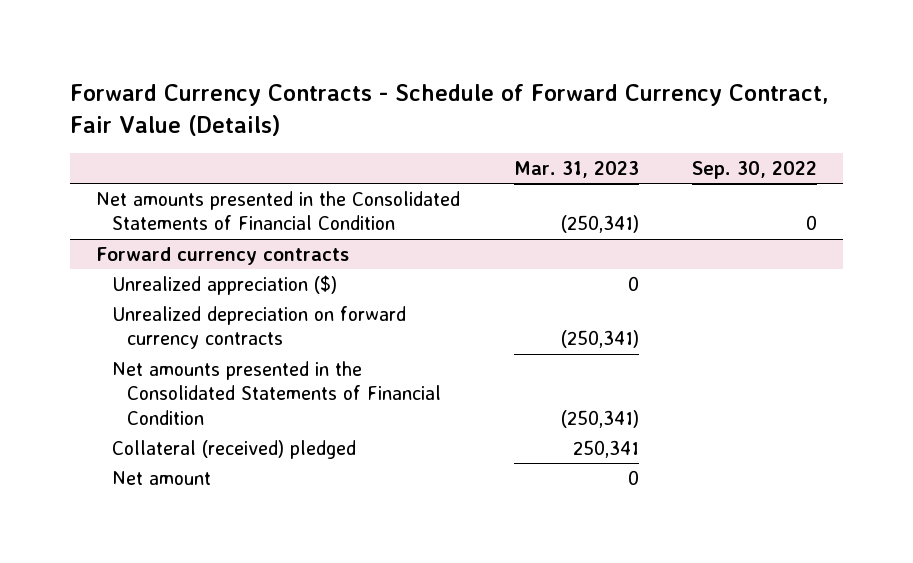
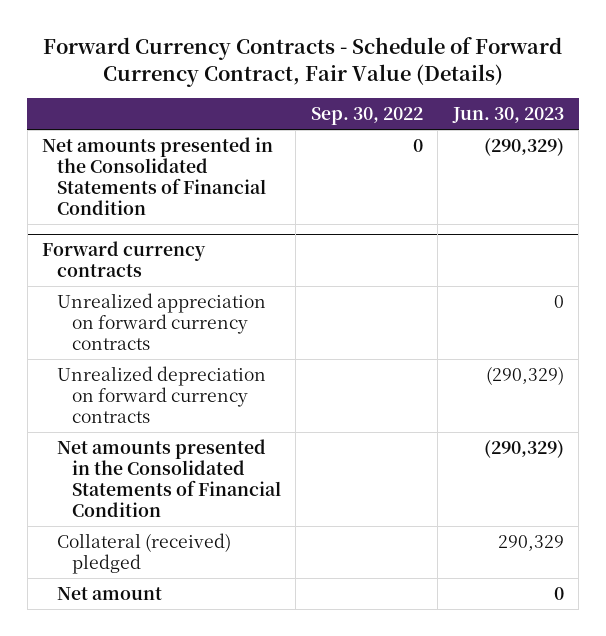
[513,160,639,178] Mar. 31, 2023 -> none
none -> [451,107,564,124] Jun. 30, 2023
[111,275,337,296] Unrealized appreciation ($) -> [57,292,267,351] Unrealized appreciation on forward currency contracts

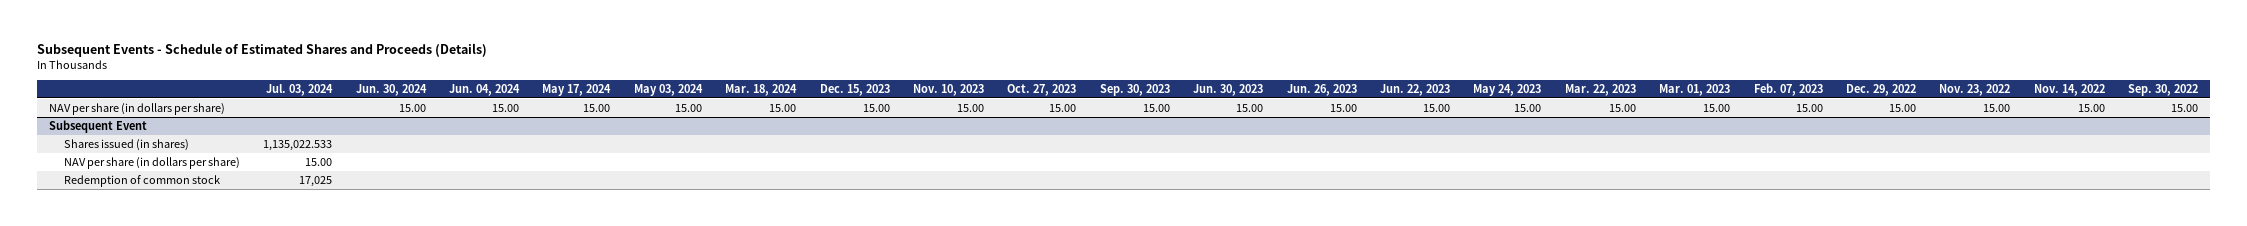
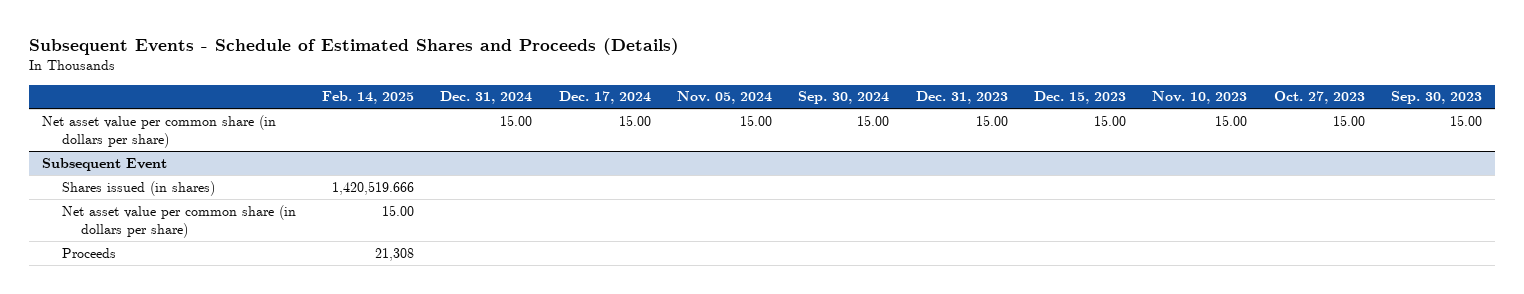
[266,83,334,96] Jul. 03, 2024 -> none
[355,83,427,96] Jun. 30, 2024 -> none
[449,83,521,96] Jun. 04, 2024 -> none
[542,83,612,96] May 17, 2024 -> none
[633,83,703,96] May 03, 2024 -> none
[725,83,798,96] Mar. 18, 2024 -> none
[1193,83,1264,96] Jun. 30, 2023 -> none
[1286,83,1357,96] Jun. 26, 2023 -> none
[1379,83,1450,96] Jun. 22, 2023 -> none
[1473,83,1542,96] May 24, 2023 -> none
[1564,83,1636,96] Mar. 22, 2023 -> none
[1659,83,1731,96] Mar. 01, 2023 -> none
[1753,82,1823,96] Feb. 07, 2023 -> none
[1845,83,1916,96] Dec. 29, 2022 -> none
[1939,83,2011,96] Nov. 23, 2022 -> none
[2033,83,2105,96] Nov. 14, 2022 -> none
[2128,83,2199,96] Sep. 30, 2022 -> none
none -> [322,91,415,105] Feb. 14, 2025
none -> [440,91,533,105] Dec. 31, 2024
none -> [558,91,651,105] Dec. 17, 2024
none -> [677,91,773,105] Nov. 05, 2024
none -> [798,91,890,105] Sep. 30, 2024
none -> [915,91,1008,105] Dec. 31, 2023
[48,102,225,115] NAV per share (in dollars per share) -> [42,114,277,148] Net asset value per common share (in dollars per share)
[63,156,240,169] NAV per share (in dollars per share) -> [61,204,296,238] Net asset value per common share (in dollars per share)
[63,174,220,187] Redemption of common stock -> [61,247,116,258] Proceeds

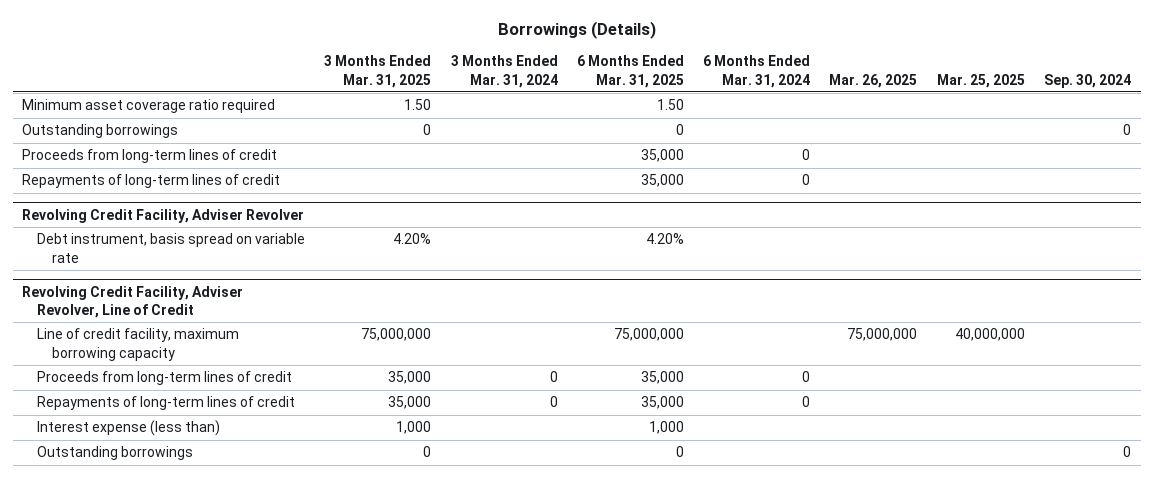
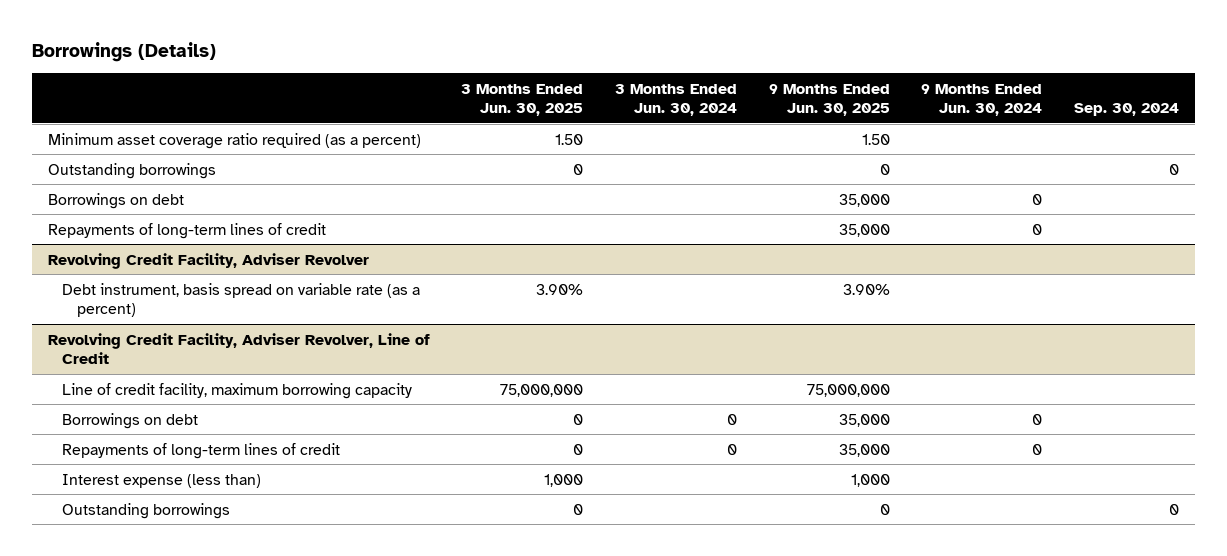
[324,55,432,88] 3 Months Ended Mar. 31, 2025 -> none
[450,55,558,88] 3 Months Ended Mar. 31, 2024 -> none
[576,55,684,88] 6 Months Ended Mar. 31, 2025 -> none
[703,55,811,88] 6 Months Ended Mar. 31, 2024 -> none
[829,73,918,88] Mar. 26, 2025 -> none
[936,73,1025,88] Mar. 25, 2025 -> none
none -> [461,83,584,117] 3 Months Ended Jun. 30, 2025
none -> [614,83,737,117] 3 Months Ended Jun. 30, 2024
none -> [768,83,890,117] 9 Months Ended Jun. 30, 2025
none -> [921,83,1043,117] 9 Months Ended Jun. 30, 2024
[22,99,276,114] Minimum asset coverage ratio required -> [47,132,421,149] Minimum asset coverage ratio required (as a percent)
[22,149,278,164] Proceeds from long-term lines of credit -> [47,192,184,209] Borrowings on debt
[37,233,306,263] Debt instrument, basis spread on variable rate -> [62,282,421,318] Debt instrument, basis spread on variable rate (as a percent)
[37,371,293,386] Proceeds from long-term lines of credit -> [62,412,199,429] Borrowings on debt

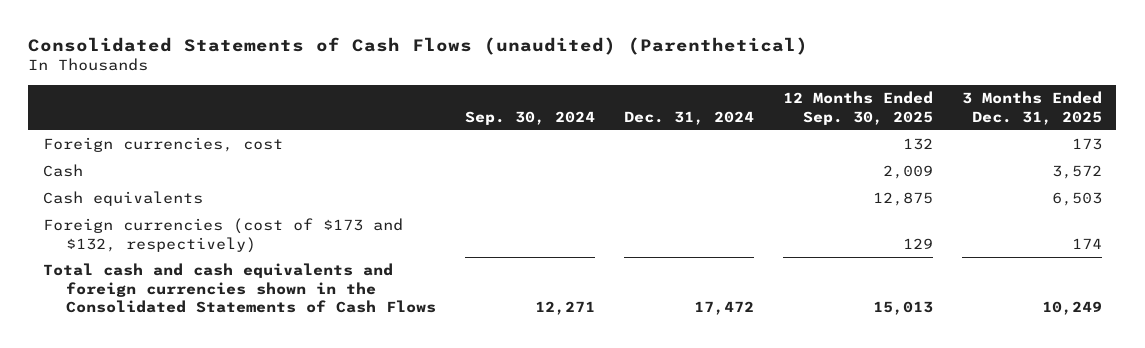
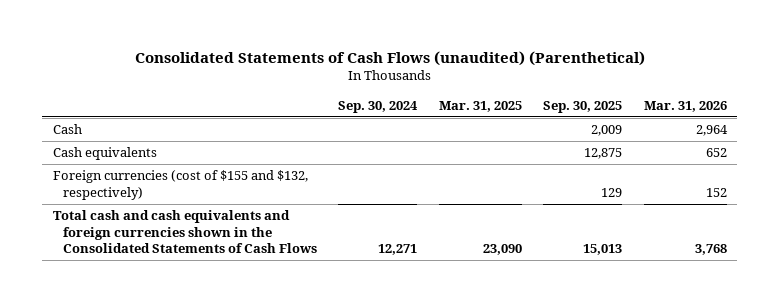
[623,110,754,125] Dec. 31, 2024 -> none
[782,91,933,125] 12 Months Ended Sep. 30, 2025 -> none
[961,91,1102,125] 3 Months Ended Dec. 31, 2025 -> none
none -> [438,100,522,112] Mar. 31, 2025
none -> [543,100,623,113] Sep. 30, 2025
none -> [643,100,727,112] Mar. 31, 2026
[42,137,283,153] Foreign currencies, cost -> none
[42,218,403,253] Foreign currencies (cost of $173 and $132, respectively) -> [52,170,308,200] Foreign currencies (cost of $155 and $132, respectively)

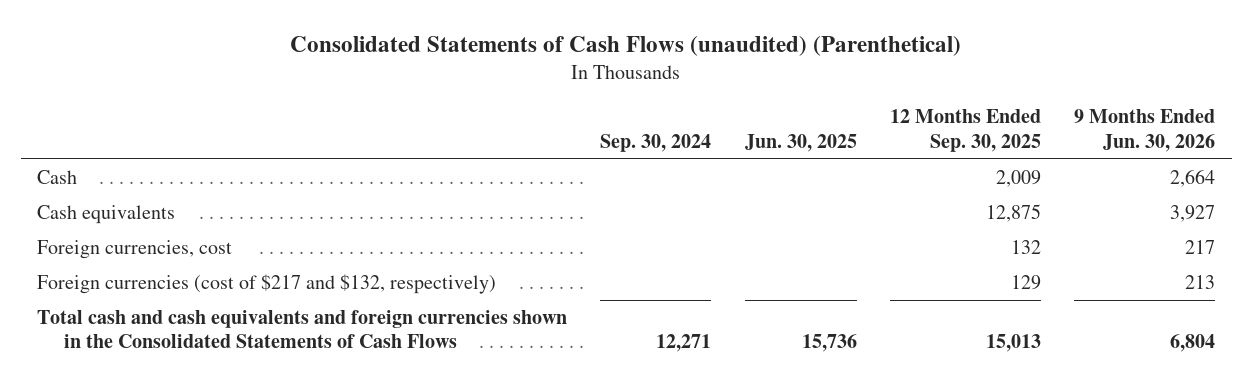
[438,100,522,112] Mar. 31, 2025 -> none
[543,100,623,113] Sep. 30, 2025 -> none
[643,100,727,112] Mar. 31, 2026 -> none
none -> [744,133,857,152] Jun. 30, 2025
none -> [889,109,1041,152] 12 Months Ended Sep. 30, 2025
none -> [1074,109,1216,152] 9 Months Ended Jun. 30, 2026
none -> [37,240,233,260] Foreign currencies, cost
[52,170,308,200] Foreign currencies (cost of $155 and $132, respectively) -> [37,274,497,295] Foreign currencies (cost of $217 and $132, respectively)

